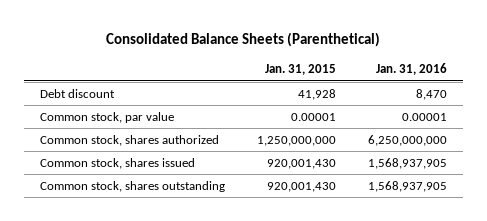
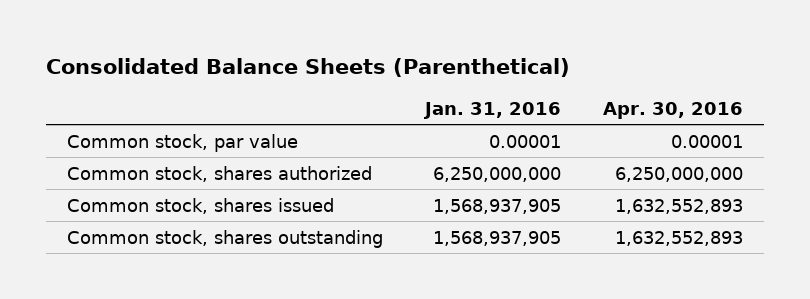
[264,64,336,76] Jan. 31, 2015 -> none
none -> [603,101,744,119] Apr. 30, 2016
[40,88,116,98] Debt discount -> none

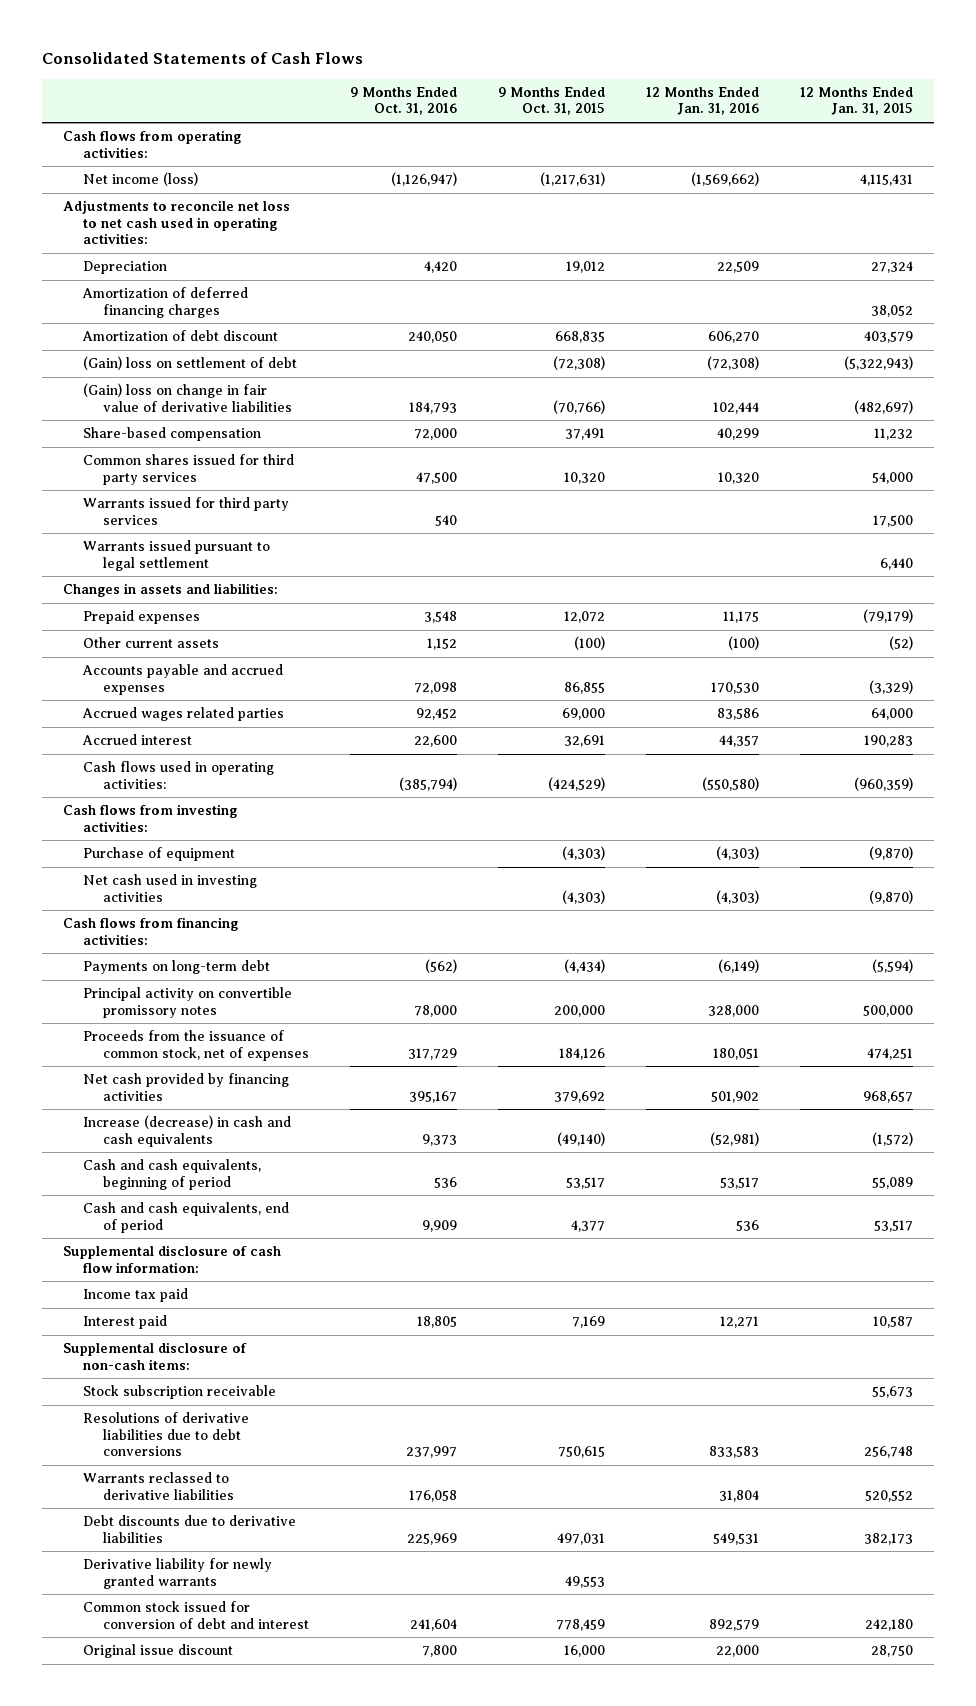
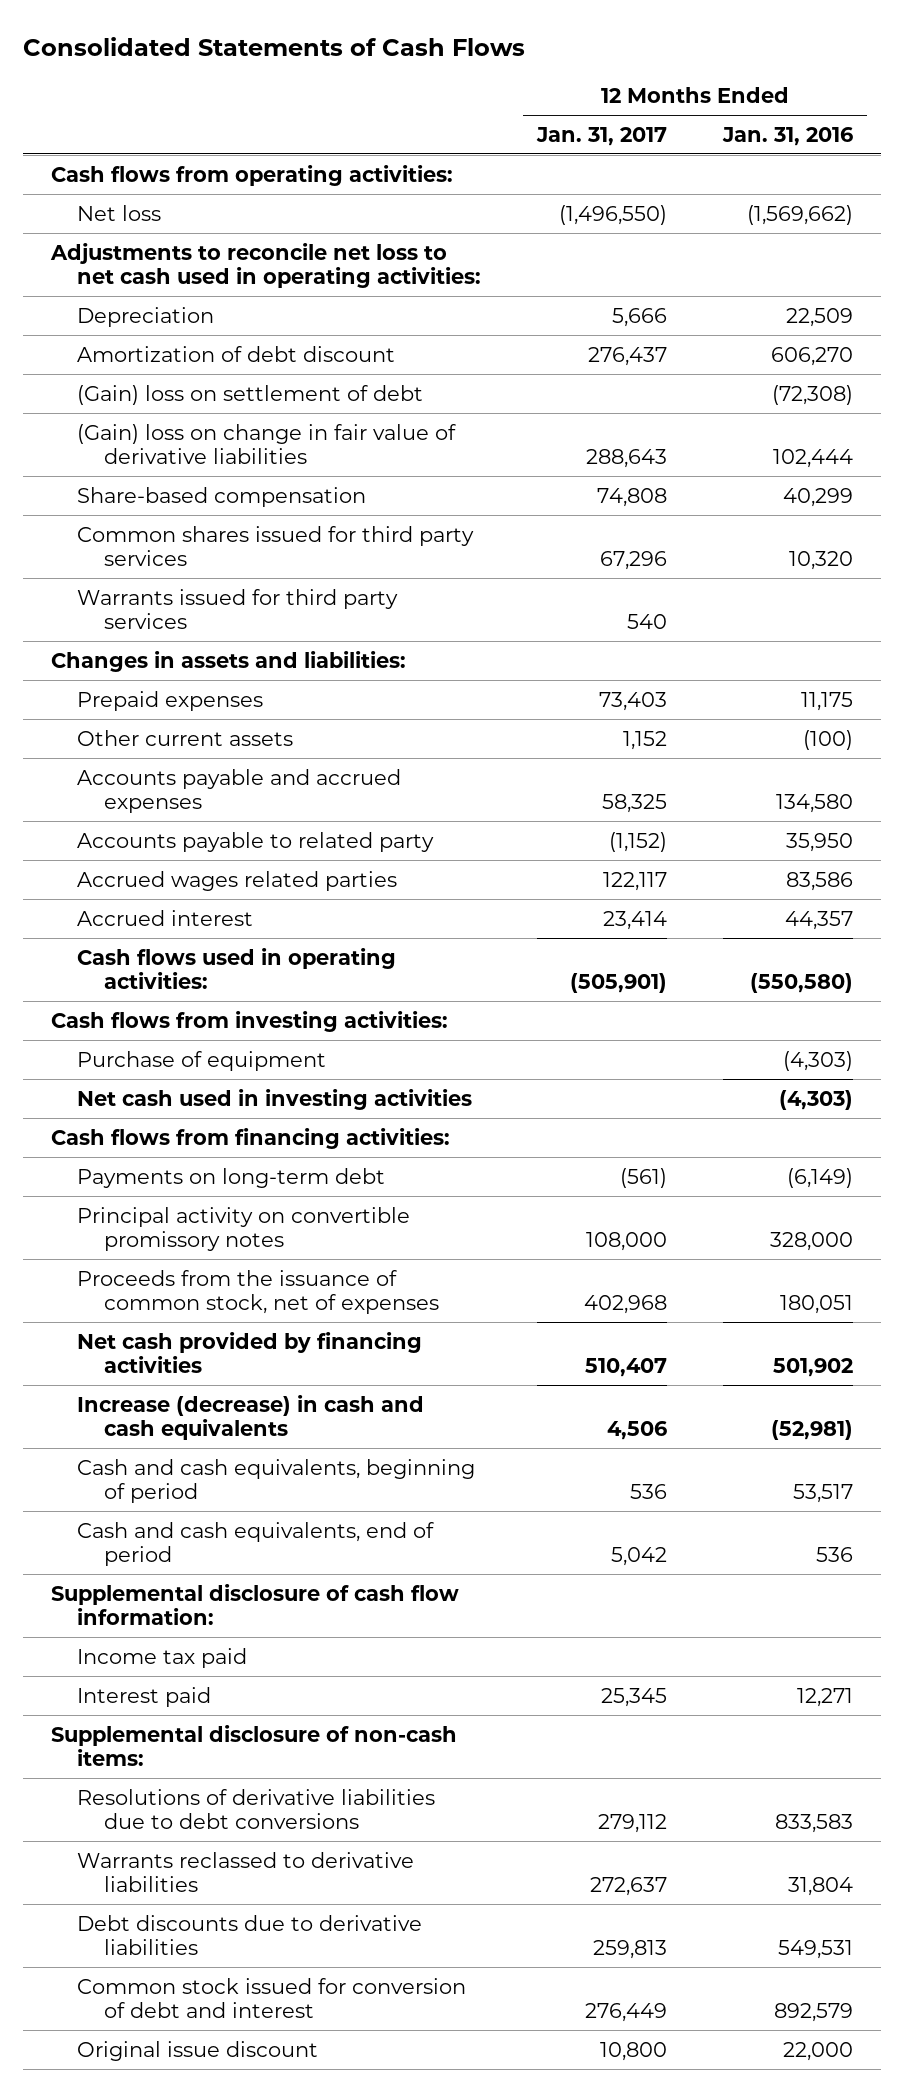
[350,87,458,116] 9 Months Ended Oct. 31, 2016 -> none
[498,87,606,116] 9 Months Ended Oct. 31, 2015 -> none
[800,87,914,116] 12 Months Ended Jan. 31, 2015 -> none
none -> [536,126,668,146] Jan. 31, 2017
[83,172,199,187] Net income (loss) -> [77,204,162,221] Net loss
[82,287,249,318] Amortization of deferred financing charges -> none
[83,540,271,571] Warrants issued pursuant to legal settlement -> none
[711,681,760,694] 170,530 -> [776,794,854,814] 134,580
none -> [77,831,435,852] Accounts payable to related party
[83,1385,277,1400] Stock subscription receivable -> none
[83,1558,273,1589] Derivative liability for newly granted warrants -> none

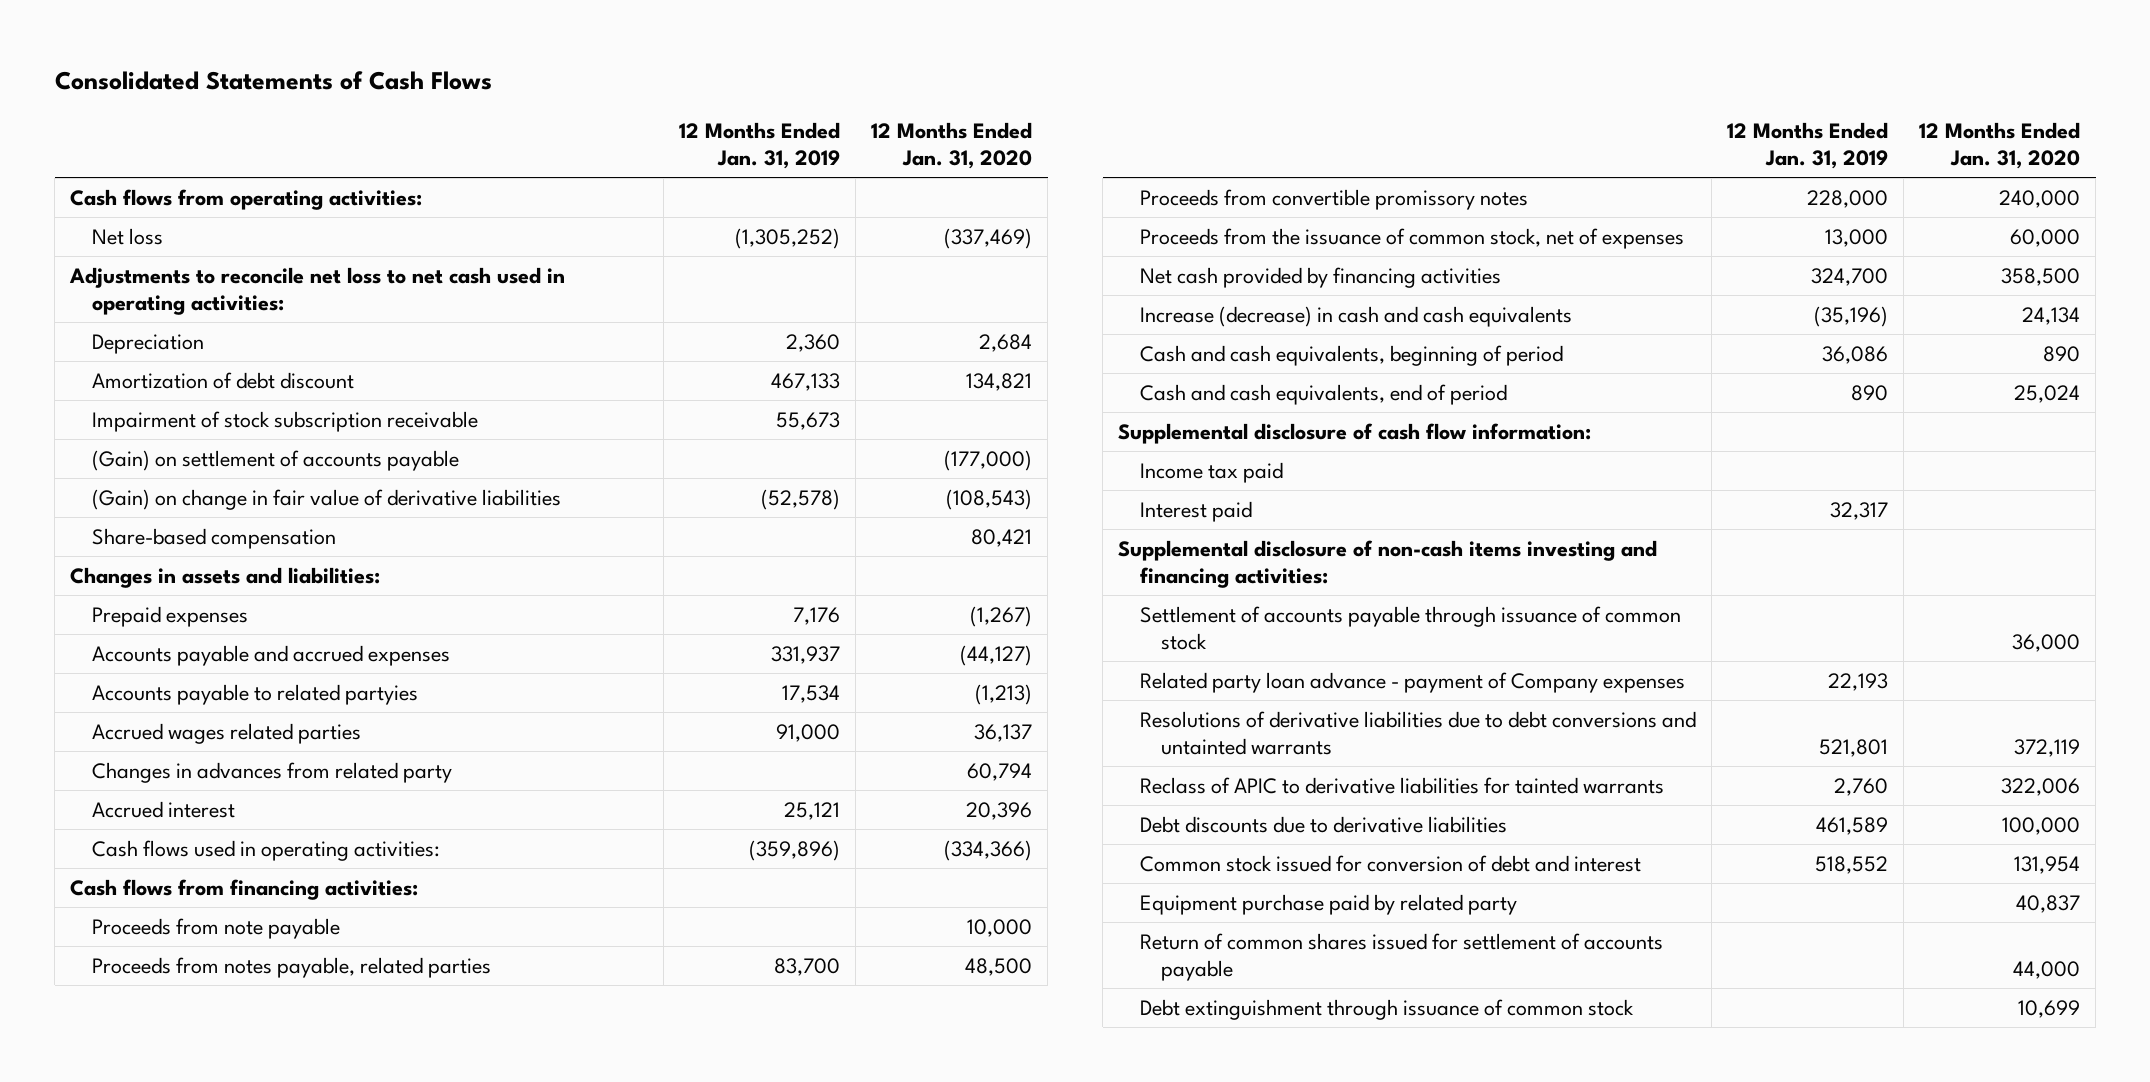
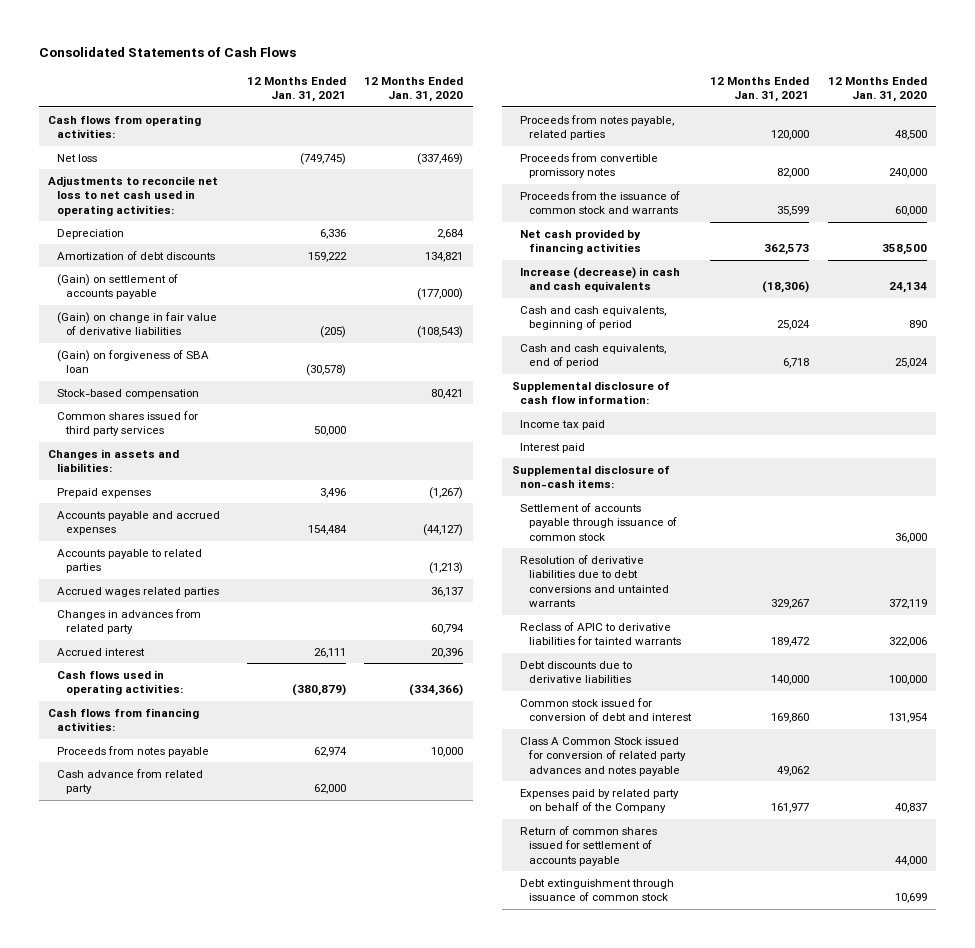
[678,121,840,169] 12 Months Ended Jan. 31, 2019 -> none
none -> [246,76,346,103] 12 Months Ended Jan. 31, 2021
[91,410,478,432] Impairment of stock subscription receivable -> none
[91,371,354,389] Amortization of debt discount -> [57,250,216,260] Amortization of debt discounts
none -> [57,349,210,374] (Gain) on forgiveness of SBA loan
[91,527,336,549] Share-based compensation -> [57,388,200,399] Stock-based compensation
none -> [57,410,199,437] Common shares issued for third party services
[91,683,418,705] Accounts payable to related partyies -> [57,548,203,574] Accounts payable to related parties
[91,917,340,939] Proceeds from note payable -> [57,745,210,757] Proceeds from notes payable
none -> [57,768,204,795] Cash advance from related party
[1139,227,1684,249] Proceeds from the issuance of common stock, net of expenses -> [520,190,681,215] Proceeds from the issuance of common stock and warrants
[1118,539,1658,588] Supplemental disclosure of non-cash items investing and financing activities: -> [511,464,670,489] Supplemental disclosure of non-cash items:
[1139,671,1685,693] Related party loan advance - payment of Company expenses -> none
[1139,710,1696,755] Resolutions of derivative liabilities due to debt conversions and untainted warrants -> [520,554,669,608] Resolution of derivative liabilities due to debt conversions and untainted warrants
none -> [520,736,686,776] Class A Common Stock issued for conversion of related party advances and notes payable
[1139,893,1517,915] Equipment purchase paid by related party -> [520,788,680,814] Expenses paid by related party on behalf of the Company

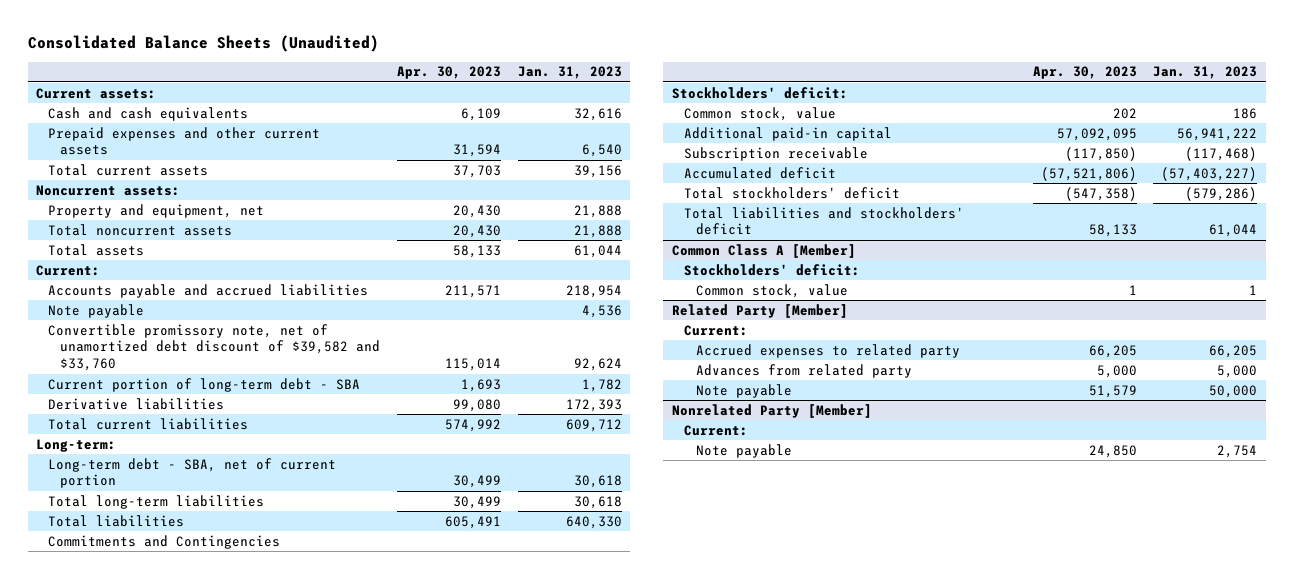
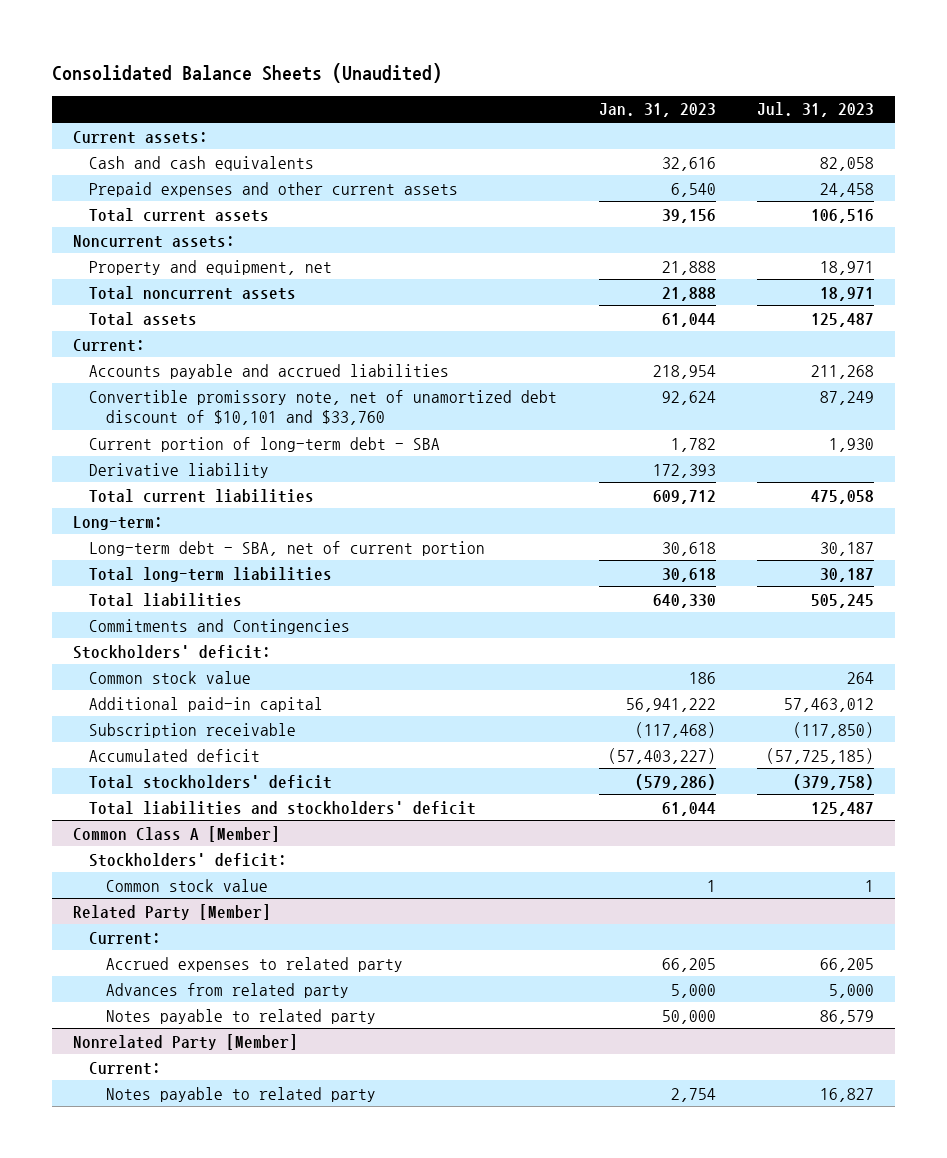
[396,66,501,80] Apr. 30, 2023 -> none
none -> [757,102,875,118] Jul. 31, 2023
[48,303,145,318] Note payable -> none
[48,323,381,372] Convertible promissory note, net of unamortized debt discount of $39,582 and $33,760 -> [89,389,558,426] Convertible promissory note, net of unamortized debt discount of $10,101 and $33,760
[48,397,225,410] Derivative liabilities -> [89,462,270,478] Derivative liability
[683,106,836,121] Common stock, value -> [89,670,252,684] Common stock value
[695,283,848,298] Common stock, value -> [105,878,268,892] Common stock value
[695,383,792,398] Note payable -> [105,1008,376,1024] Notes payable to related party
[695,443,792,458] Note payable -> [105,1086,376,1102] Notes payable to related party

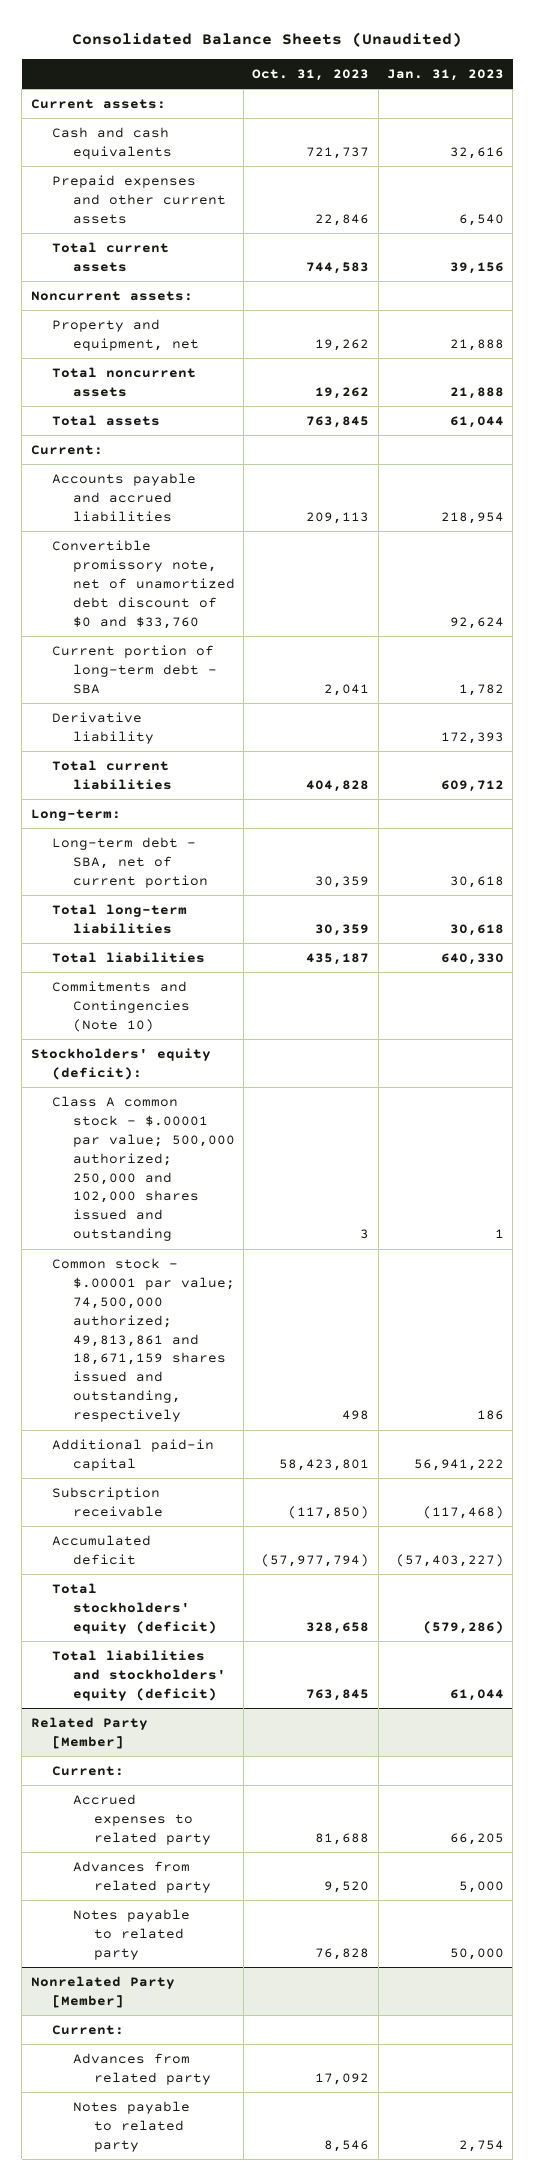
[757,102,875,118] Jul. 31, 2023 -> none
none -> [252,69,370,82] Oct. 31, 2023
[89,389,558,426] Convertible promissory note, net of unamortized debt discount of $10,101 and $33,760 -> [51,540,235,629] Convertible promissory note, net of unamortized debt discount of $0 and $33,760
[89,618,351,634] Commitments and Contingencies -> [51,981,190,1032] Commitments and Contingencies (Note 10)
[72,644,271,659] Stockholders' deficit: -> [30,1048,211,1080] Stockholders' equity (deficit):
none -> [51,1096,235,1242] Class A common stock - $.00001 par value; 500,000 authorized; 250,000 and 102,000 shares issued and outstanding
[89,670,252,684] Common stock value -> [51,1258,235,1423] Common stock - $.00001 par value; 74,500,000 authorized; 49,813,861 and 18,671,159 shares issued and outstanding, respectively
[72,825,280,842] Common Class A [Member] -> none
[89,852,288,867] Stockholders' deficit: -> none
[105,878,268,892] Common stock value -> none
[89,774,333,789] Total stockholders' deficit -> [51,1583,217,1634] Total stockholders' equity (deficit)
[89,800,477,815] Total liabilities and stockholders' deficit -> [51,1650,226,1701] Total liabilities and stockholders' equity (deficit)
none -> [72,2053,212,2085] Advances from related party

